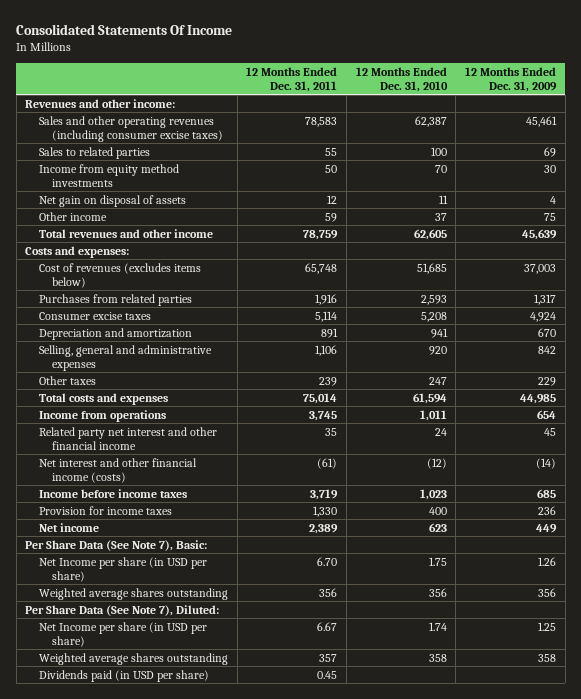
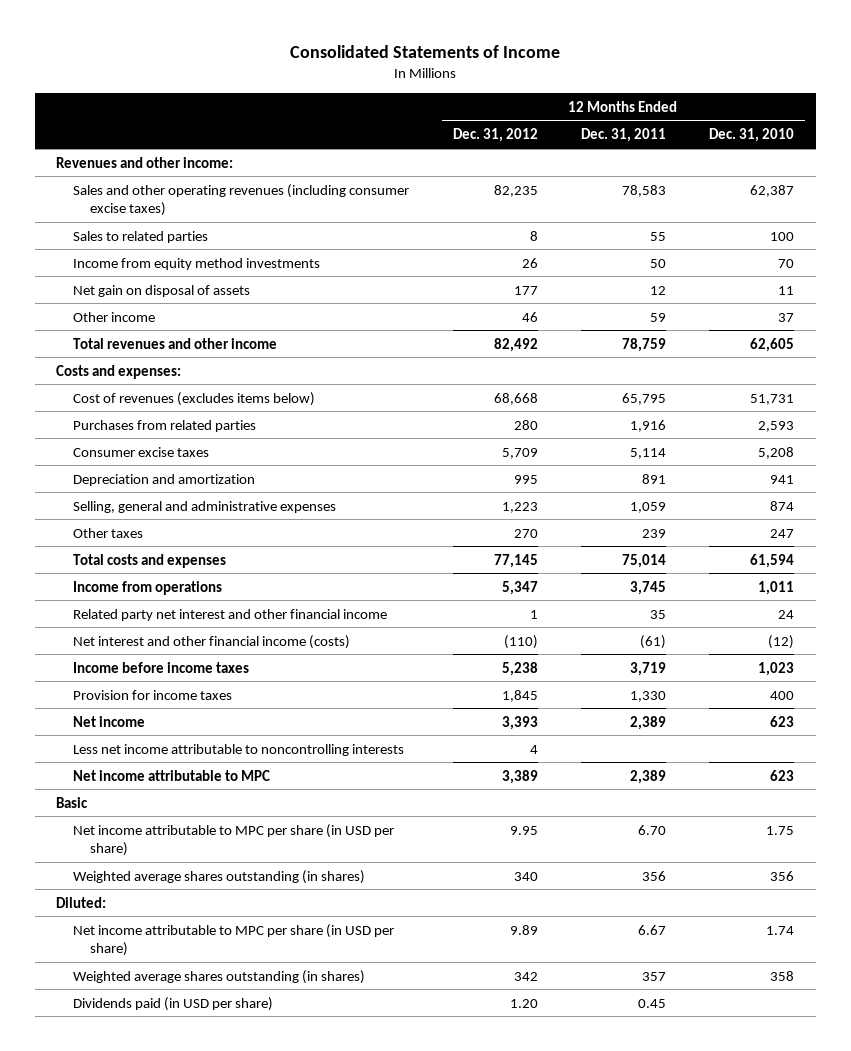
[16,23,233,35] Consolidated Statements Of Income -> [290,44,561,58] Consolidated Statements of Income
[464,66,557,92] 12 Months Ended Dec. 31, 2009 -> none
none -> [452,128,538,143] Dec. 31, 2012
[305,262,338,274] 65,748 -> [621,392,666,405] 65,795
[416,262,447,274] 51,685 -> [750,393,795,405] 51,731
[315,344,338,356] 1,106 -> [629,501,666,513] 1,059
[428,345,447,355] 920 -> [770,500,795,511] 874
none -> [73,743,405,756] Less net income attributable to noncontrolling interests
none -> [73,769,271,781] Net income attributable to MPC
[25,539,208,551] Per Share Data (See Note 7), Basic: -> [56,796,89,808] Basic
[38,556,207,582] Net Income per share (in USD per share) -> [73,823,395,856] Net income attributable to MPC per share (in USD per share)
[38,587,228,600] Weighted average shares outstanding -> [73,869,366,884] Weighted average shares outstanding (in shares)
[25,604,220,616] Per Share Data (See Note 7), Diluted: -> [56,896,107,908] Diluted:
[38,621,207,647] Net Income per share (in USD per share) -> [73,923,395,956] Net income attributable to MPC per share (in USD per share)
[38,652,228,665] Weighted average shares outstanding -> [73,969,366,984] Weighted average shares outstanding (in shares)

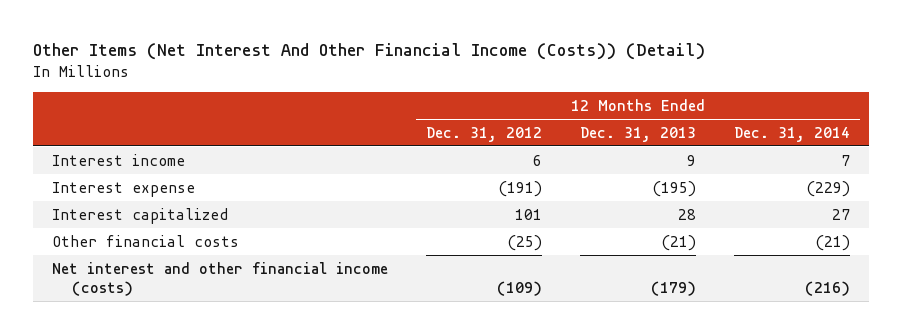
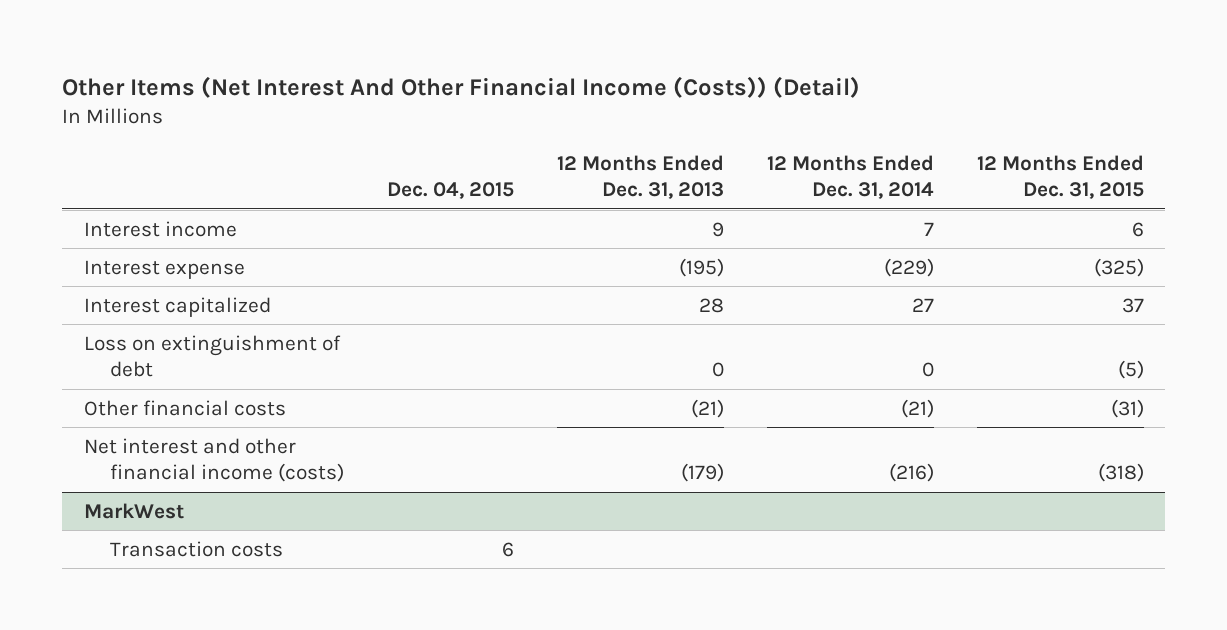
[425,126,542,142] Dec. 31, 2012 -> none
none -> [386,182,514,200] Dec. 04, 2015
none -> [976,154,1144,200] 12 Months Ended Dec. 31, 2015
none -> [83,334,341,378] Loss on extinguishment of debt
none -> [83,502,184,519] MarkWest
none -> [110,540,284,557] Transaction costs

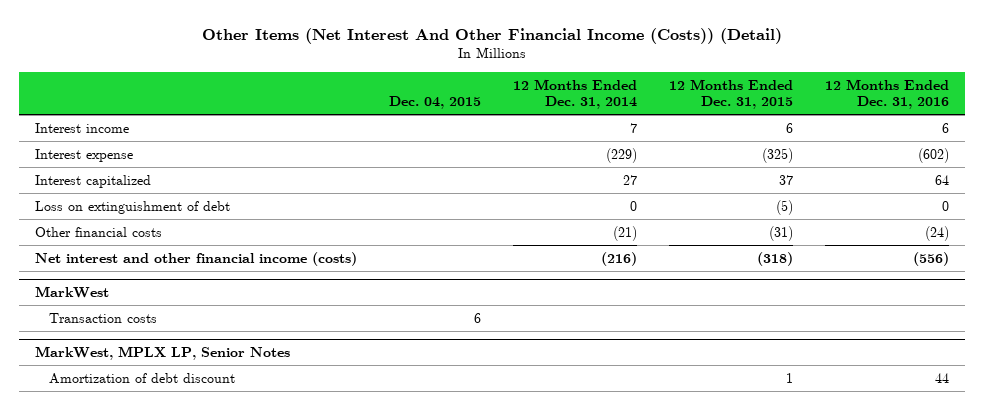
[556,154,724,200] 12 Months Ended Dec. 31, 2013 -> none
none -> [825,78,950,109] 12 Months Ended Dec. 31, 2016
none -> [35,345,291,360] MarkWest, MPLX LP, Senior Notes
none -> [49,372,236,384] Amortization of debt discount

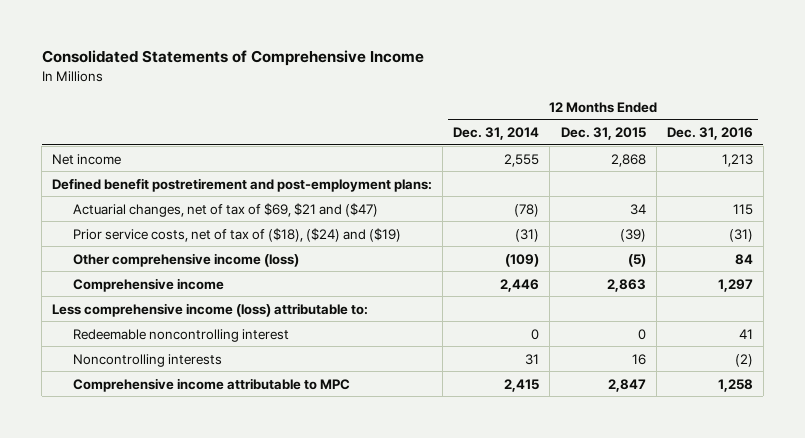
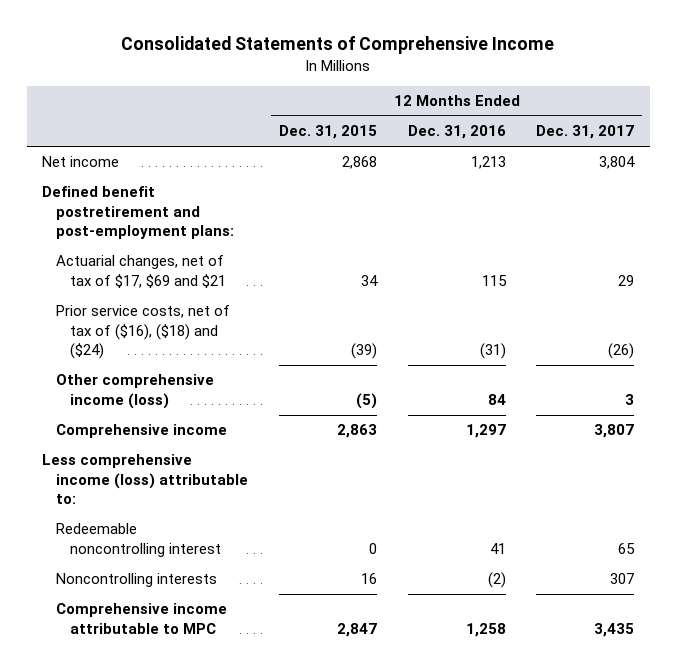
[453,127,540,141] Dec. 31, 2014 -> none
none -> [536,125,635,140] Dec. 31, 2017
[72,202,378,217] Actuarial changes, net of tax of $69, $21 and ($47) -> [56,255,227,288] Actuarial changes, net of tax of $17, $69 and $21
[72,227,401,242] Prior service costs, net of tax of ($18), ($24) and ($19) -> [56,305,231,360] Prior service costs, net of tax of ($16), ($18) and ($24)

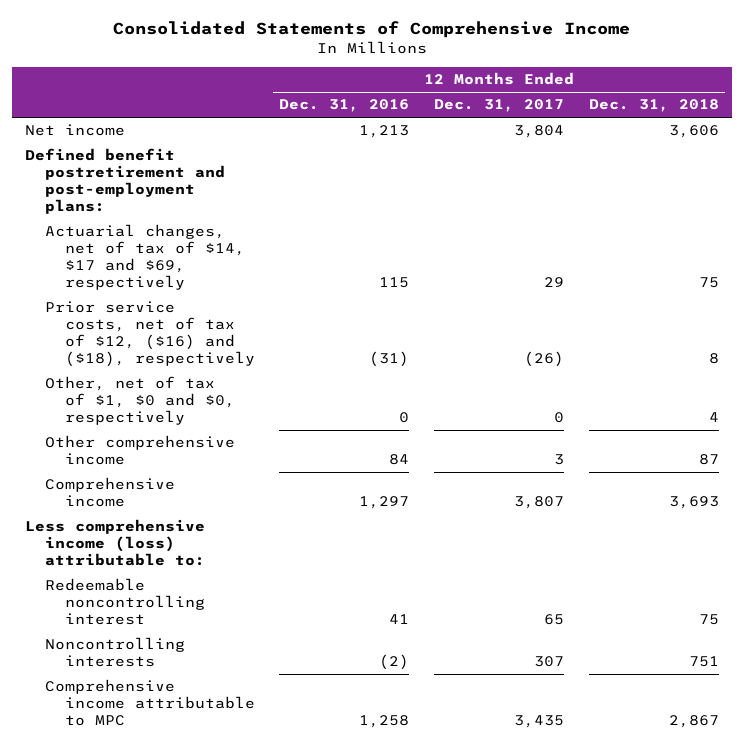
[278,125,377,140] Dec. 31, 2015 -> none
none -> [589,99,720,113] Dec. 31, 2018
[56,255,227,288] Actuarial changes, net of tax of $17, $69 and $21 -> [44,224,245,291] Actuarial changes, net of tax of $14, $17 and $69, respectively
[56,305,231,360] Prior service costs, net of tax of ($16), ($18) and ($24) -> [44,301,255,368] Prior service costs, net of tax of $12, ($16) and ($18), respectively
none -> [44,376,235,426] Other, net of tax of $1, $0 and $0, respectively
[56,374,215,409] Other comprehensive income (loss) -> [44,435,235,466] Other comprehensive income

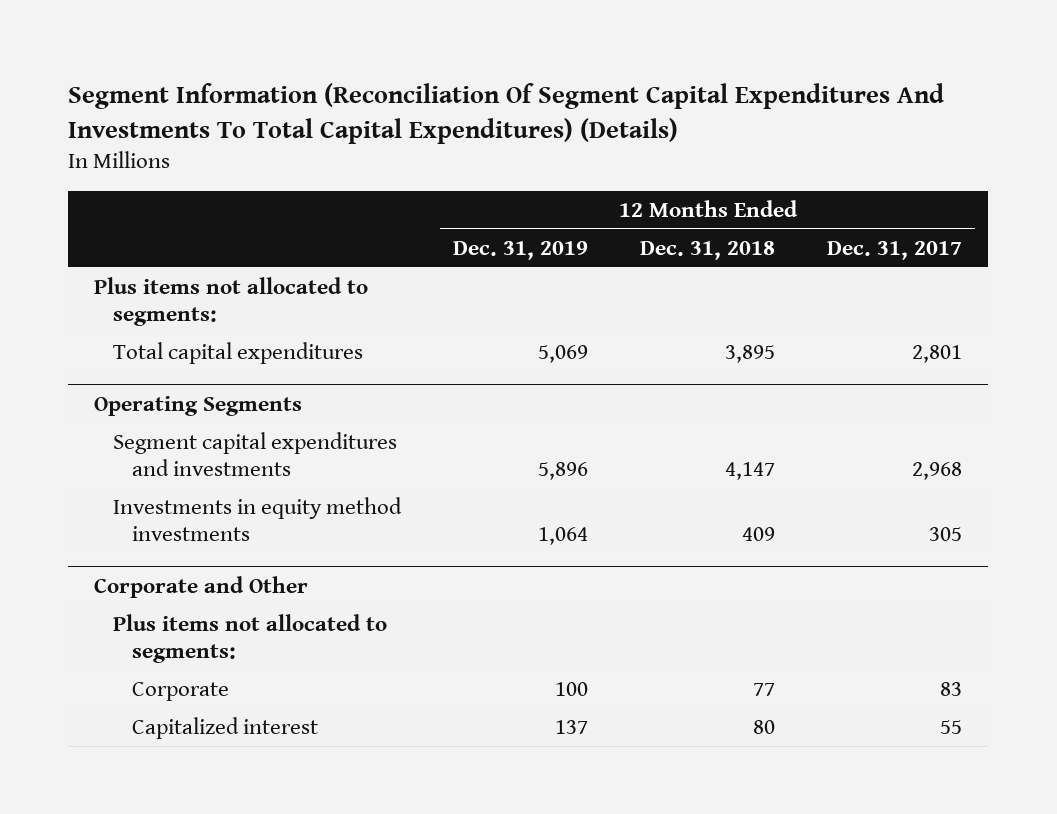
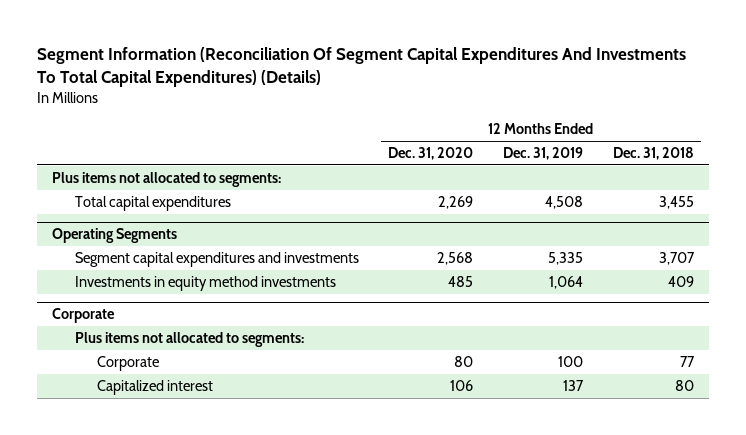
[827,240,963,260] Dec. 31, 2017 -> none
none -> [388,147,474,161] Dec. 31, 2020
[538,344,589,363] 5,069 -> [545,196,584,210] 4,508
[725,344,776,363] 3,895 -> [658,196,694,210] 3,455
[538,462,589,481] 5,896 -> [548,252,584,266] 5,335
[725,462,776,481] 4,147 -> [658,252,695,266] 3,707
[94,575,309,598] Corporate and Other -> [52,308,116,324] Corporate

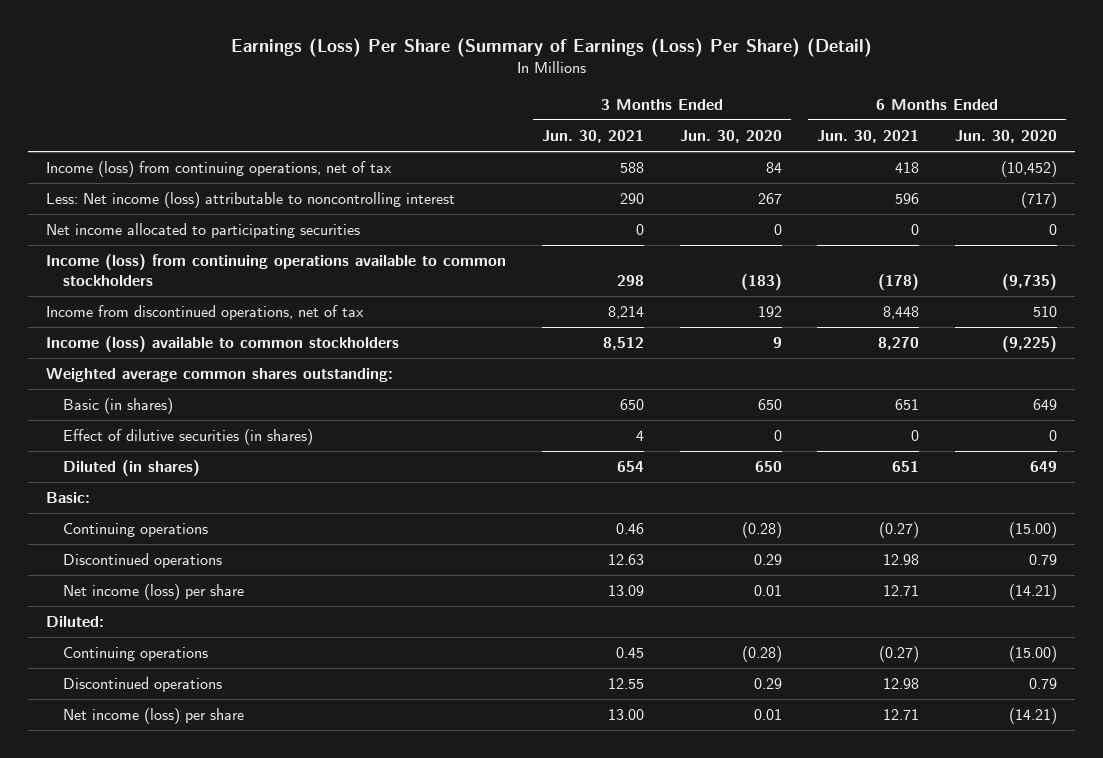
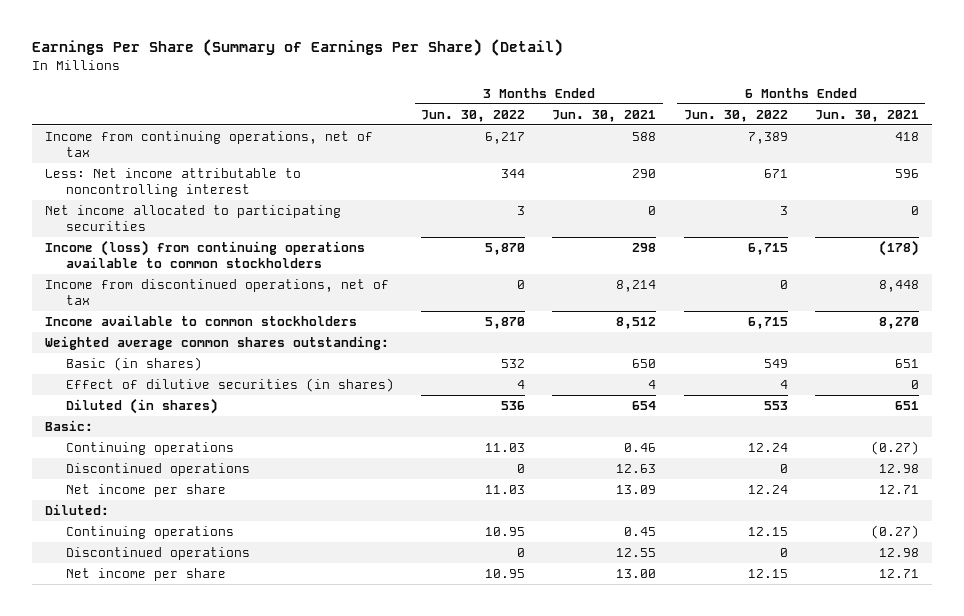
[230,38,872,58] Earnings (Loss) Per Share (Summary of Earnings (Loss) Per Share) (Detail) -> [31,39,563,57] Earnings Per Share (Summary of Earnings Per Share) (Detail)
[679,129,782,143] Jun. 30, 2020 -> none
[955,129,1058,143] Jun. 30, 2020 -> none
none -> [421,109,526,122] Jun. 30, 2022
none -> [683,109,788,122] Jun. 30, 2022
[46,161,393,178] Income (loss) from continuing operations, net of tax -> [45,130,374,158] Income from continuing operations, net of tax
[46,192,456,209] Less: Net income (loss) attributable to noncontrolling interest -> [45,167,302,198] Less: Net income attributable to noncontrolling interest
[46,336,400,353] Income (loss) available to common stockholders -> [45,314,358,326] Income available to common stockholders
[63,584,245,601] Net income (loss) per share -> [66,483,227,497] Net income per share
[63,708,245,725] Net income (loss) per share -> [66,567,227,581] Net income per share

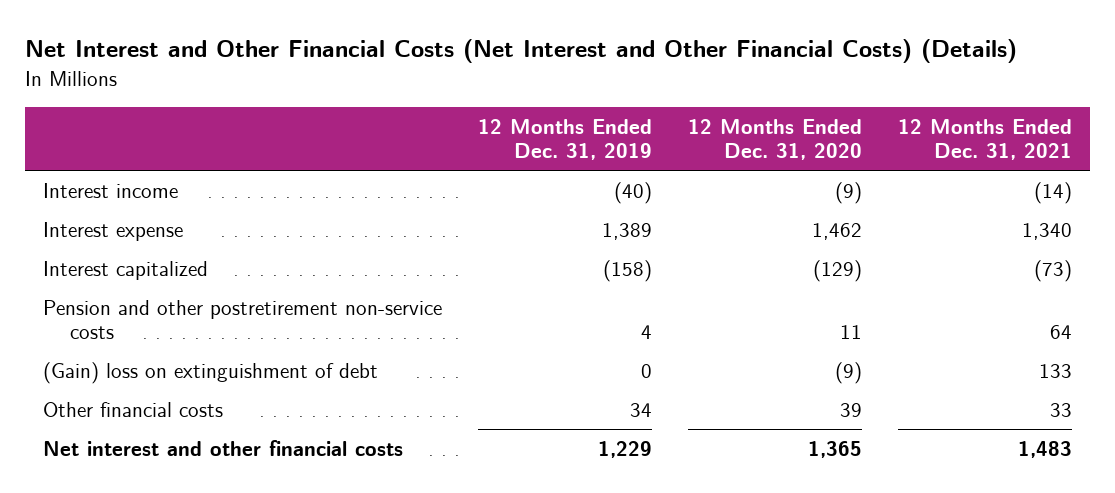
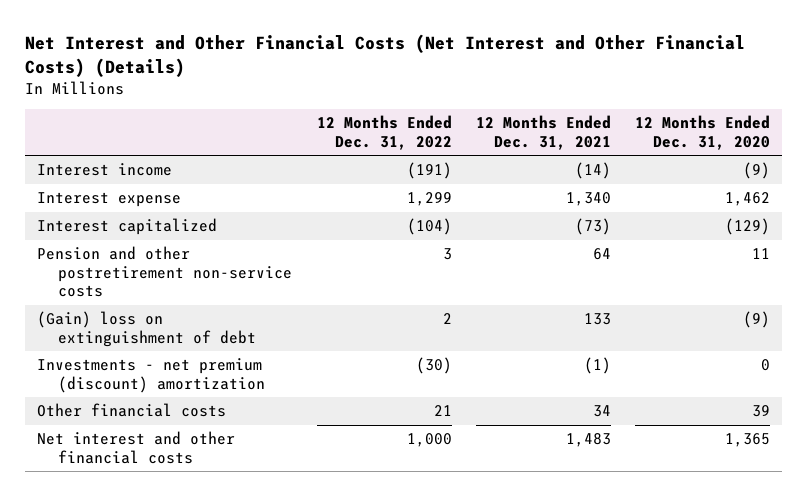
[477,118,652,161] 12 Months Ended Dec. 31, 2019 -> none
none -> [316,115,452,150] 12 Months Ended Dec. 31, 2022
none -> [36,358,266,393] Investments - net premium (discount) amortization
[1050,402,1073,417] 33 -> [592,405,611,418] 34

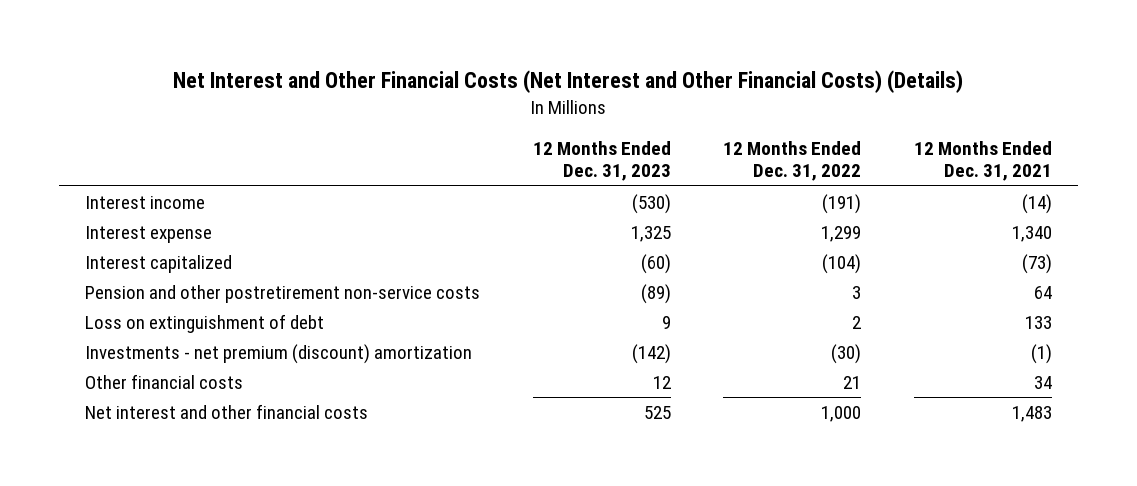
[634,115,770,150] 12 Months Ended Dec. 31, 2020 -> none
none -> [532,140,671,182] 12 Months Ended Dec. 31, 2023
[36,311,257,347] (Gain) loss on extinguishment of debt -> [84,313,324,333] Loss on extinguishment of debt

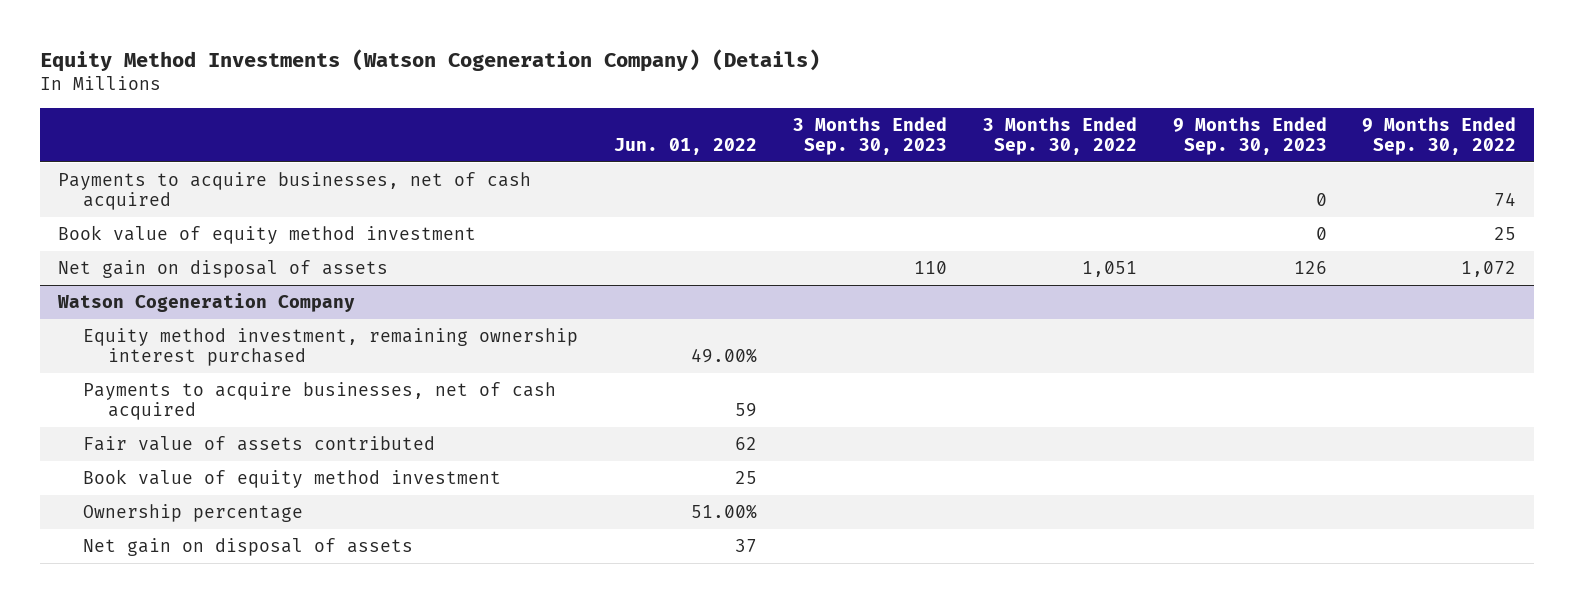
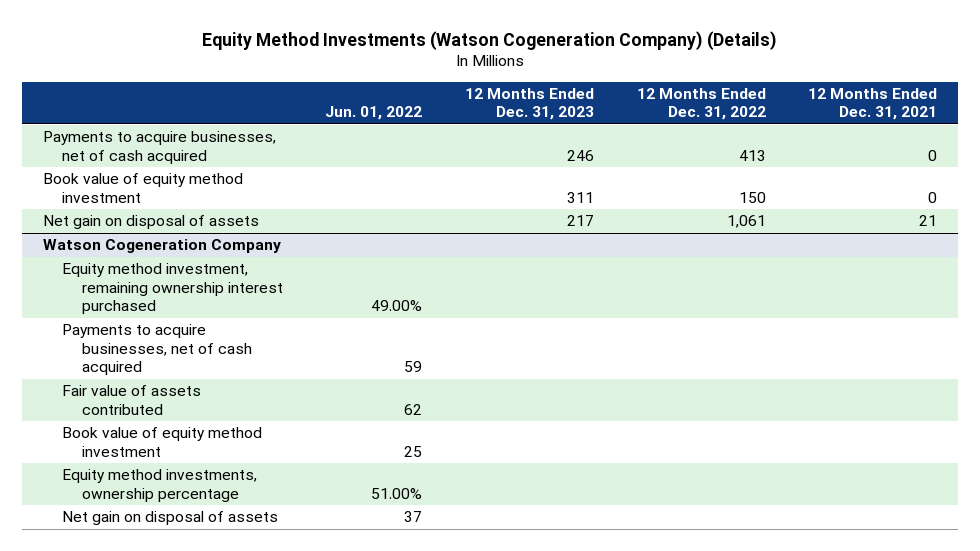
[792,116,947,155] 3 Months Ended Sep. 30, 2023 -> none
[982,116,1137,155] 3 Months Ended Sep. 30, 2022 -> none
[1172,116,1327,155] 9 Months Ended Sep. 30, 2023 -> none
[1362,116,1517,155] 9 Months Ended Sep. 30, 2022 -> none
none -> [464,87,594,121] 12 Months Ended Dec. 31, 2023
none -> [636,87,766,121] 12 Months Ended Dec. 31, 2022
none -> [808,87,938,121] 12 Months Ended Dec. 31, 2021
[83,503,304,522] Ownership percentage -> [62,469,258,502] Equity method investments, ownership percentage

